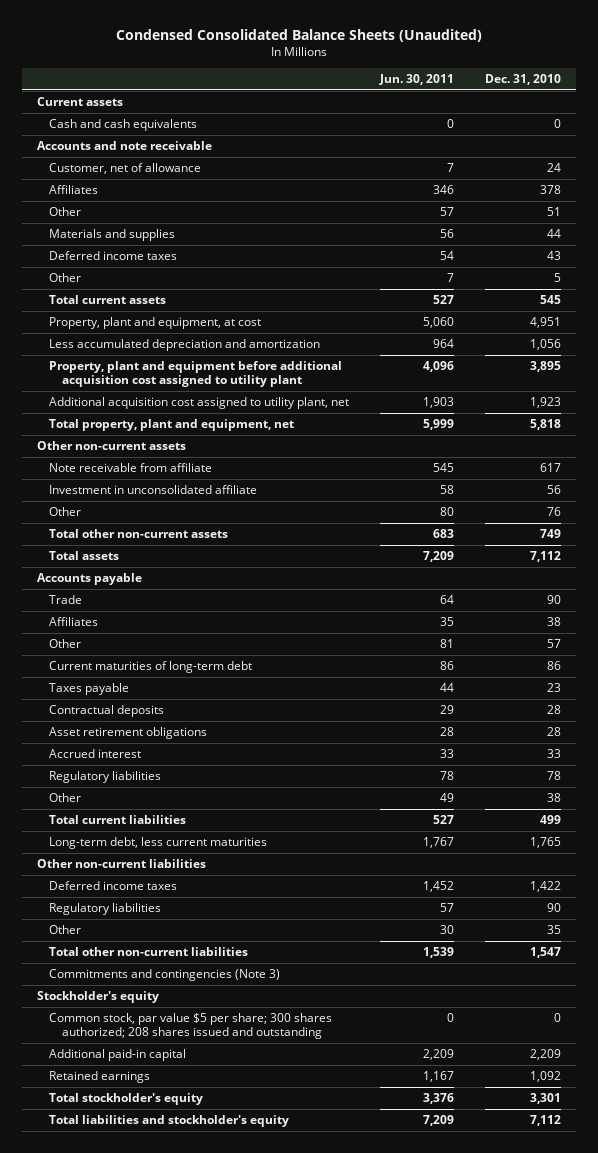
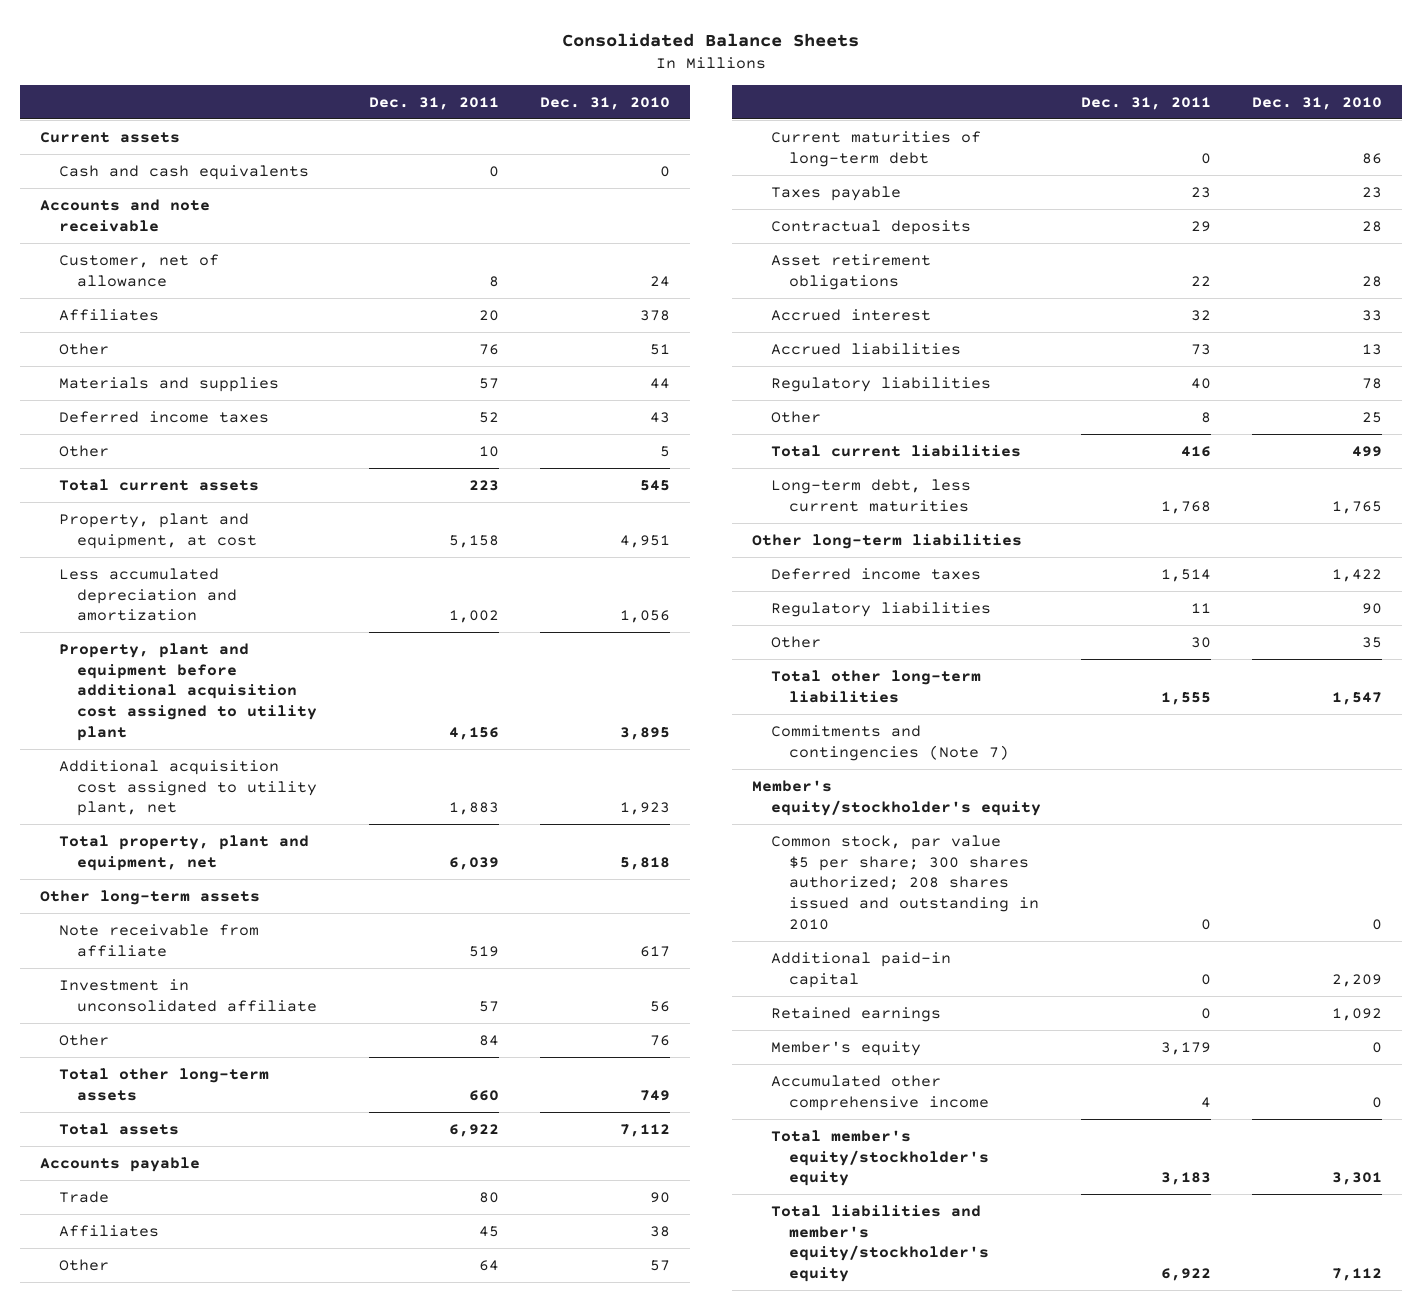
[115,29,482,43] Condensed Consolidated Balance Sheets (Unaudited) -> [561,32,859,47] Consolidated Balance Sheets
[379,74,455,86] Jun. 30, 2011 -> none
none -> [369,96,500,110] Dec. 31, 2011
[36,441,186,451] Other non-current assets -> [40,889,261,905] Other long-term assets
[49,529,229,539] Total other non-current assets -> [58,1067,269,1101] Total other long-term assets
none -> [770,342,961,355] Accrued liabilities
[546,793,561,803] 38 -> [1361,411,1382,423] 25
[36,859,206,869] Other non-current liabilities -> [752,533,1023,549] Other long-term liabilities
[49,947,249,957] Total other non-current liabilities -> [770,669,981,703] Total other long-term liabilities
[49,969,281,982] Commitments and contingencies (Note 3) -> [770,724,1010,761] Commitments and contingencies (Note 7)
[36,991,159,1004] Stockholder's equity -> [752,779,1041,816] Member's equity/stockholder's equity
[49,1013,333,1040] Common stock, par value $5 per share; 300 shares authorized; 208 shares issued and outstanding -> [770,834,1040,930] Common stock, par value $5 per share; 300 shares authorized; 208 shares issued and outstanding in 2010
none -> [770,1040,921,1056] Member's equity
none -> [770,1074,990,1111] Accumulated other comprehensive income
[49,1093,204,1106] Total stockholder's equity -> [770,1129,990,1187] Total member's equity/stockholder's equity
[49,1115,290,1128] Total liabilities and stockholder's equity -> [770,1204,990,1283] Total liabilities and member's equity/stockholder's equity

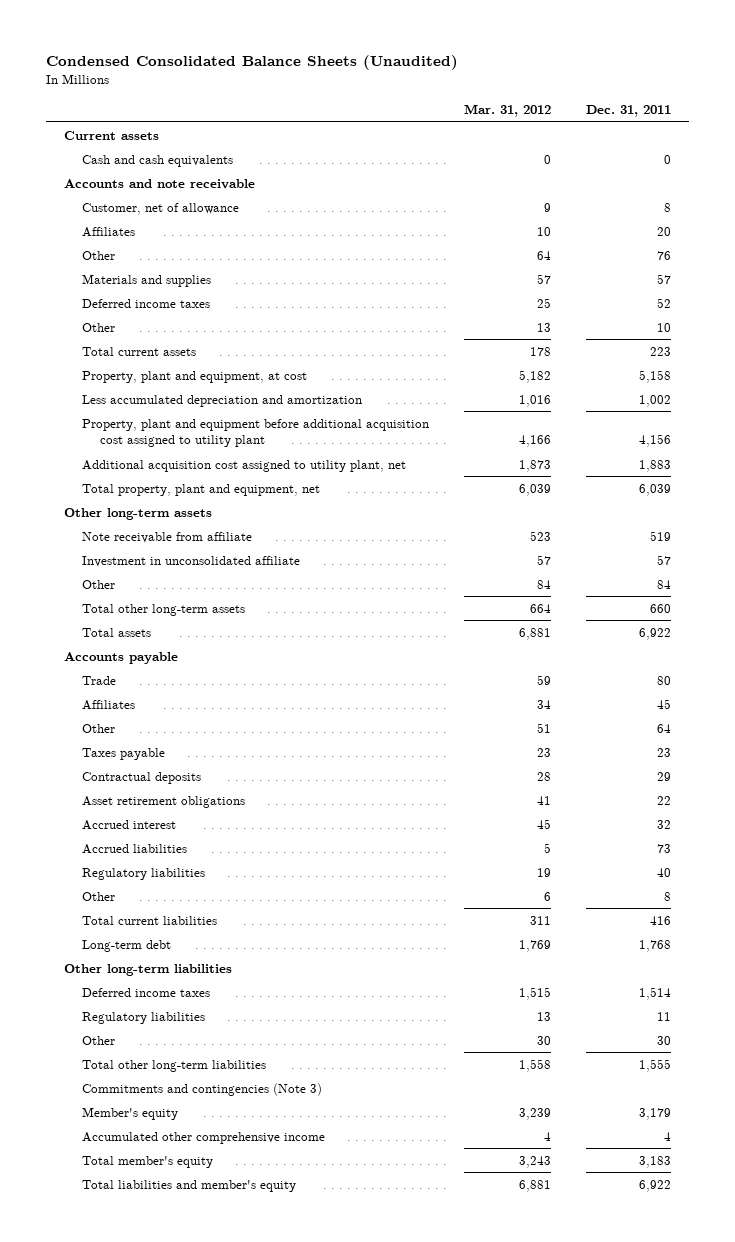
[561,32,859,47] Consolidated Balance Sheets -> [45,55,458,71] Condensed Consolidated Balance Sheets (Unaudited)
[539,96,670,110] Dec. 31, 2010 -> none
none -> [464,104,552,118] Mar. 31, 2012
[770,130,981,167] Current maturities of long-term debt -> none
[770,478,971,512] Long-term debt, less current maturities -> [81,939,171,952] Long-term debt
[752,779,1041,816] Member's equity/stockholder's equity -> none
[770,834,1040,930] Common stock, par value $5 per share; 300 shares authorized; 208 shares issued and outstanding in 2010 -> none
[770,951,951,988] Additional paid-in capital -> none
[770,1006,941,1022] Retained earnings -> none
[770,724,1010,761] Commitments and contingencies (Note 7) -> [81,1082,322,1096] Commitments and contingencies (Note 3)
[770,1129,990,1187] Total member's equity/stockholder's equity -> [81,1155,213,1168] Total member's equity
[770,1204,990,1283] Total liabilities and member's equity/stockholder's equity -> [81,1179,296,1192] Total liabilities and member's equity

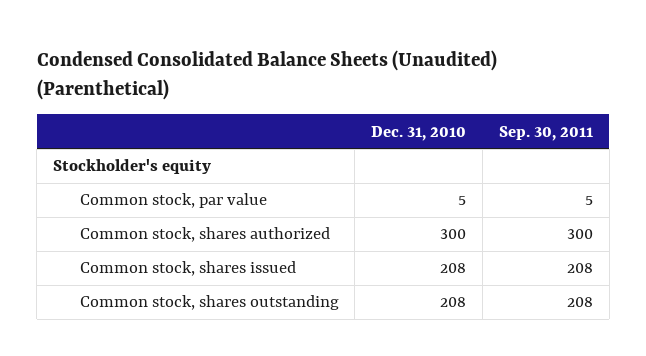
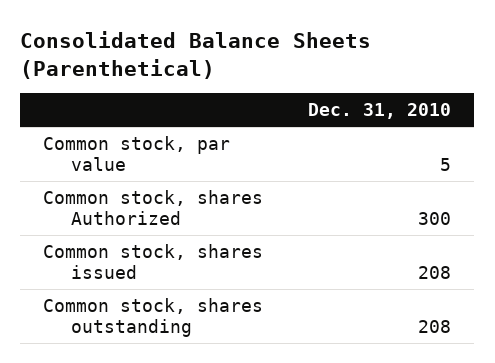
[36,50,497,101] Condensed Consolidated Balance Sheets (Unaudited) (Parenthetical) -> [20,30,372,79] Consolidated Balance Sheets (Parenthetical)
[498,125,593,141] Sep. 30, 2011 -> none
[53,159,212,175] Stockholder's equity -> none
[79,227,330,243] Common stock, shares authorized -> [43,189,264,225] Common stock, shares Authorized

